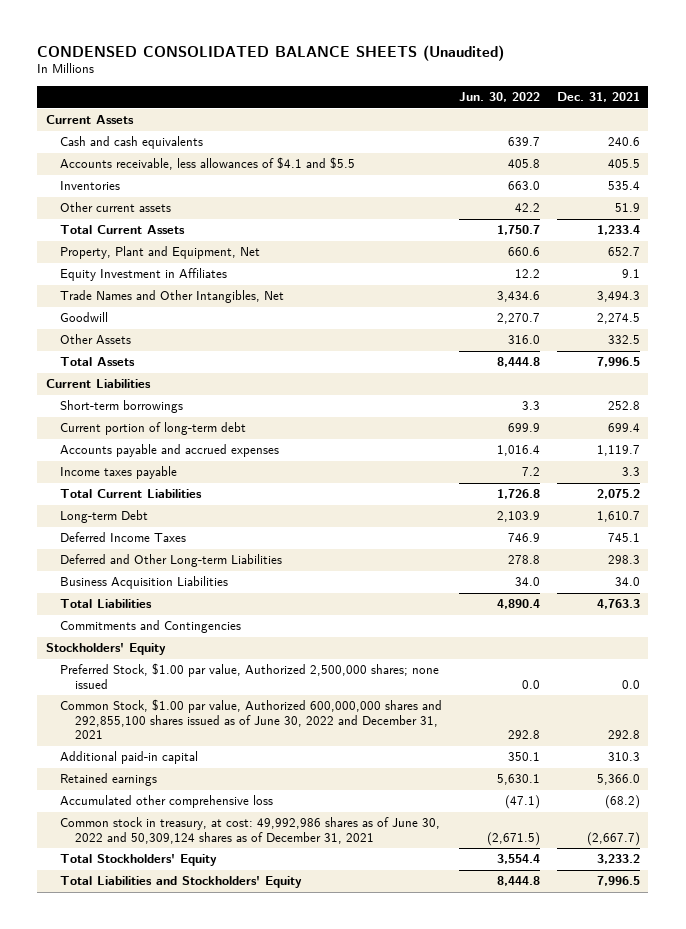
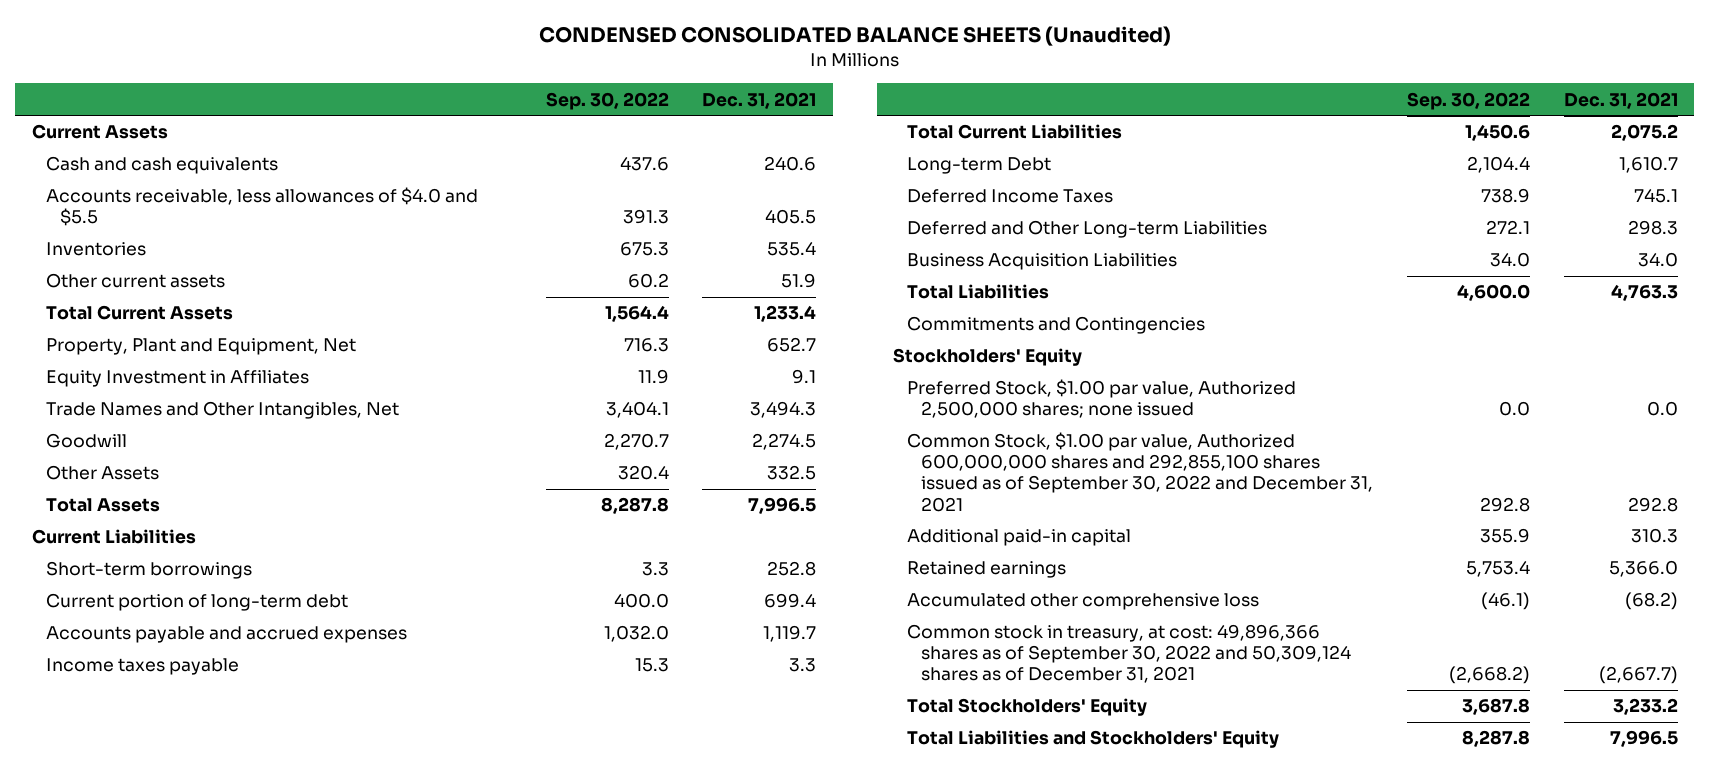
[458,92,540,103] Jun. 30, 2022 -> none
none -> [545,91,669,110] Sep. 30, 2022
[60,157,356,171] Accounts receivable, less allowances of $4.1 and $5.5 -> [45,187,478,227] Accounts receivable, less allowances of $4.0 and $5.5
[60,699,443,740] Common Stock, $1.00 par value, Authorized 600,000,000 shares and 292,855,100 shares issued as of June 30, 2022 and December 31, 2021 -> [907,432,1374,512] Common Stock, $1.00 par value, Authorized 600,000,000 shares and 292,855,100 shares issued as of September 30, 2022 and December 31, 2021
[60,817,441,844] Common stock in treasury, at cost: 49,992,986 shares as of June 30, 2022 and 50,309,124 shares as of December 31, 2021 -> [907,624,1352,684] Common stock in treasury, at cost: 49,896,366 shares as of September 30, 2022 and 50,309,124 shares as of December 31, 2021

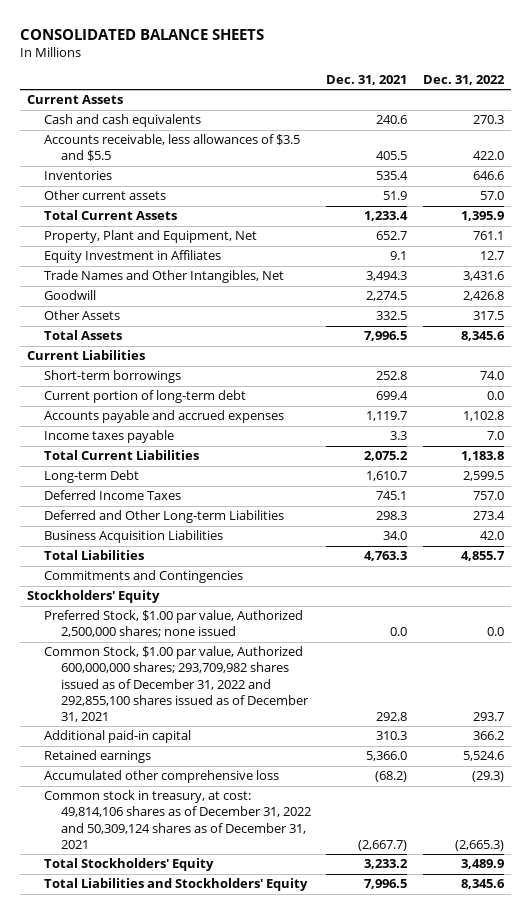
[538,26,1171,47] CONDENSED CONSOLIDATED BALANCE SHEETS (Unaudited) -> [19,28,264,40] CONSOLIDATED BALANCE SHEETS
[545,91,669,110] Sep. 30, 2022 -> none
none -> [422,75,505,86] Dec. 31, 2022
[45,187,478,227] Accounts receivable, less allowances of $4.0 and $5.5 -> [44,134,301,162] Accounts receivable, less allowances of $3.5 and $5.5
[907,432,1374,512] Common Stock, $1.00 par value, Authorized 600,000,000 shares and 292,855,100 shares issued as of September 30, 2022 and December 31, 2021 -> [44,646,310,722] Common Stock, $1.00 par value, Authorized 600,000,000 shares; 293,709,982 shares issued as of December 31, 2022 and 292,855,100 shares issued as of December 31, 2021
[907,624,1352,684] Common stock in treasury, at cost: 49,896,366 shares as of September 30, 2022 and 50,309,124 shares as of December 31, 2021 -> [44,790,312,849] Common stock in treasury, at cost: 49,814,106 shares as of December 31, 2022 and 50,309,124 shares as of December 31, 2021

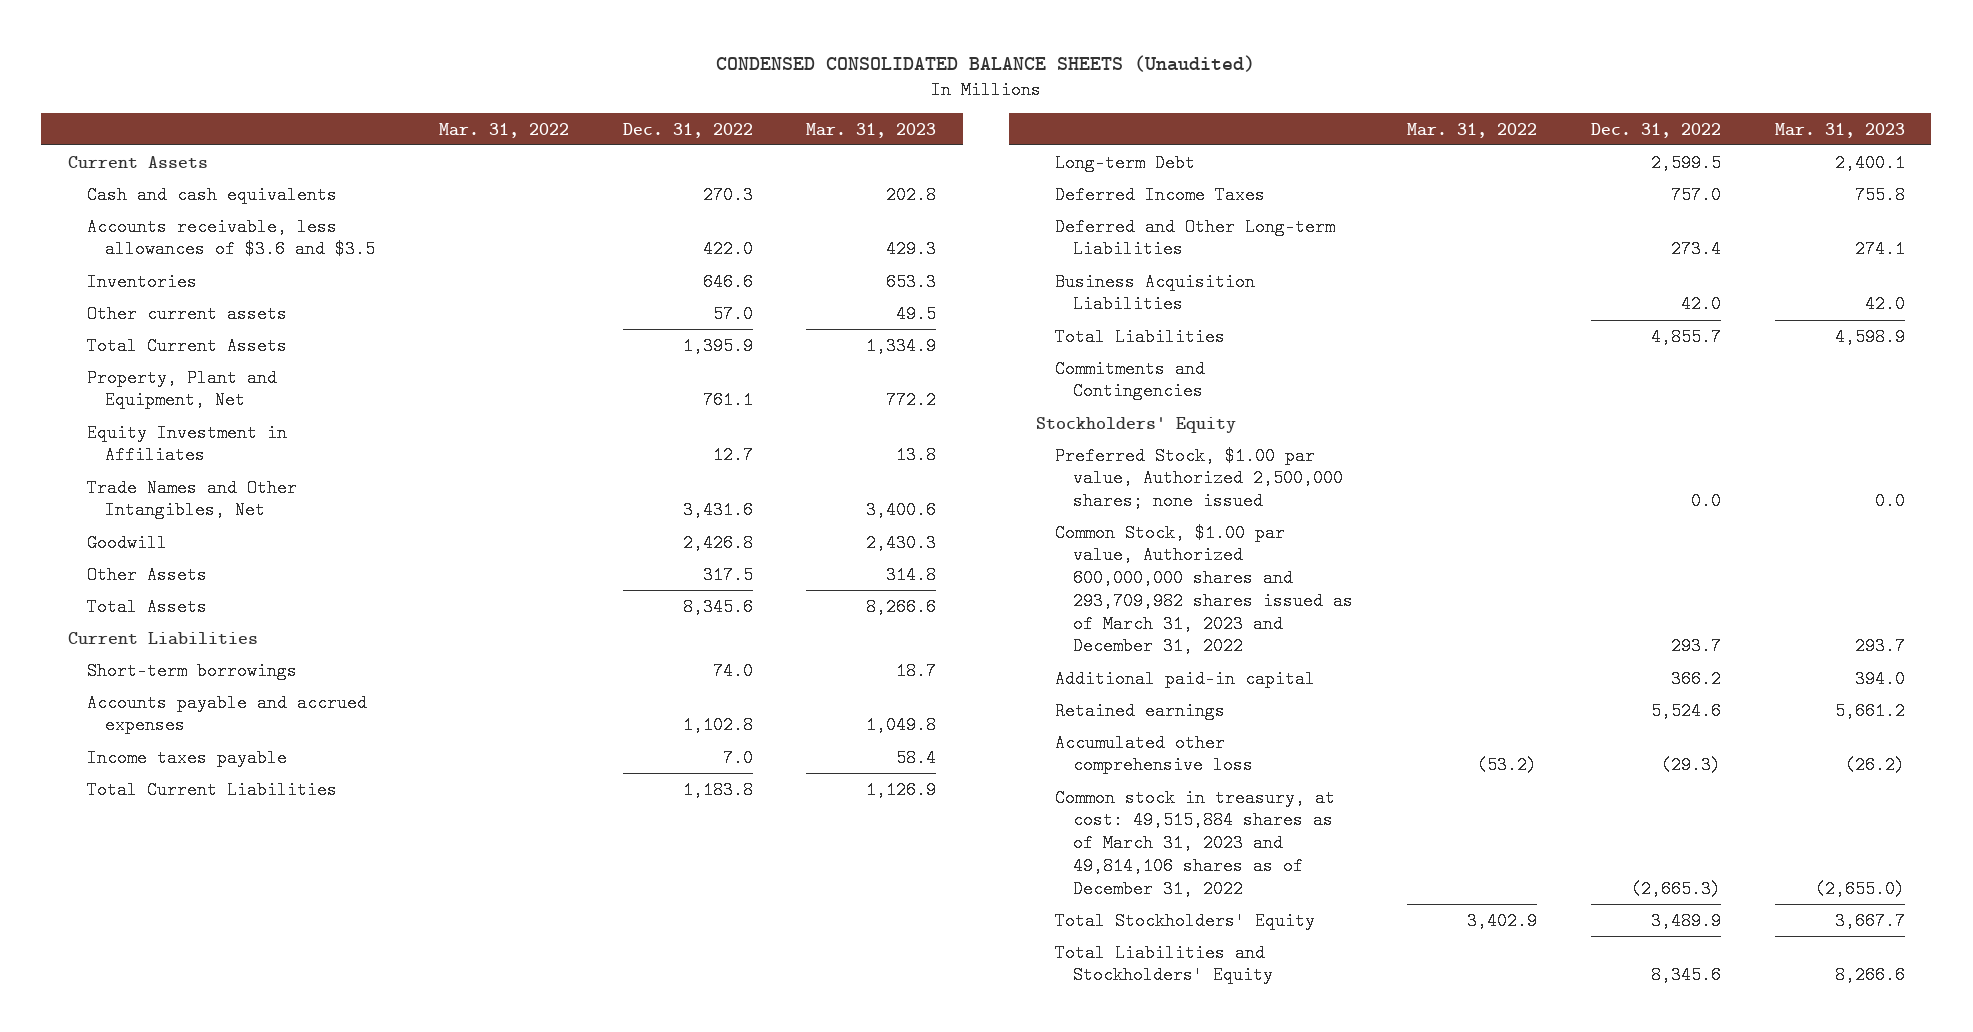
[19,28,264,40] CONSOLIDATED BALANCE SHEETS -> [716,54,1256,72] CONDENSED CONSOLIDATED BALANCE SHEETS (Unaudited)
[326,75,408,86] Dec. 31, 2021 -> none
none -> [438,122,569,138] Mar. 31, 2022
none -> [806,122,937,138] Mar. 31, 2023
[44,134,301,162] Accounts receivable, less allowances of $3.5 and $5.5 -> [86,217,376,259] Accounts receivable, less allowances of $3.6 and $3.5
[44,390,247,404] Current portion of long-term debt -> none
[44,646,310,722] Common Stock, $1.00 par value, Authorized 600,000,000 shares; 293,709,982 shares issued as of December 31, 2022 and 292,855,100 shares issued as of December 31, 2021 -> [1054,523,1354,656] Common Stock, $1.00 par value, Authorized 600,000,000 shares and 293,709,982 shares issued as of March 31, 2023 and December 31, 2022
[44,790,312,849] Common stock in treasury, at cost: 49,814,106 shares as of December 31, 2022 and 50,309,124 shares as of December 31, 2021 -> [1054,788,1335,898] Common stock in treasury, at cost: 49,515,884 shares as of March 31, 2023 and 49,814,106 shares as of December 31, 2022

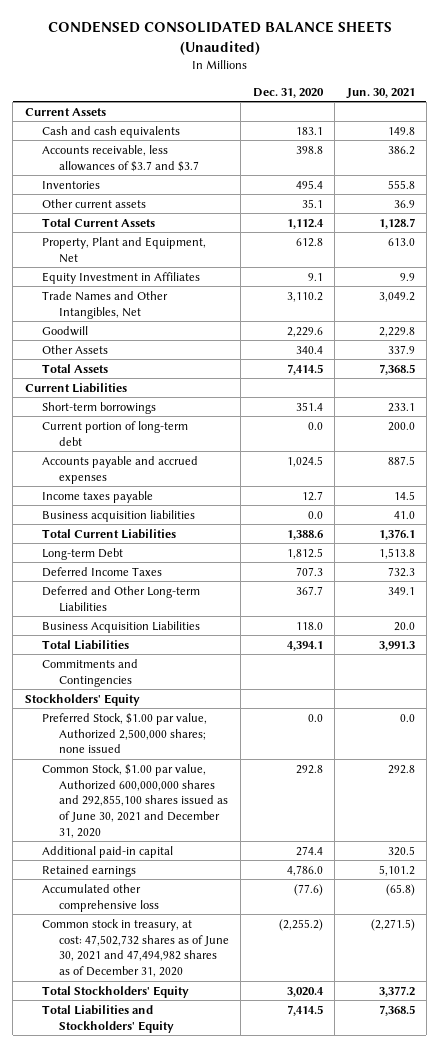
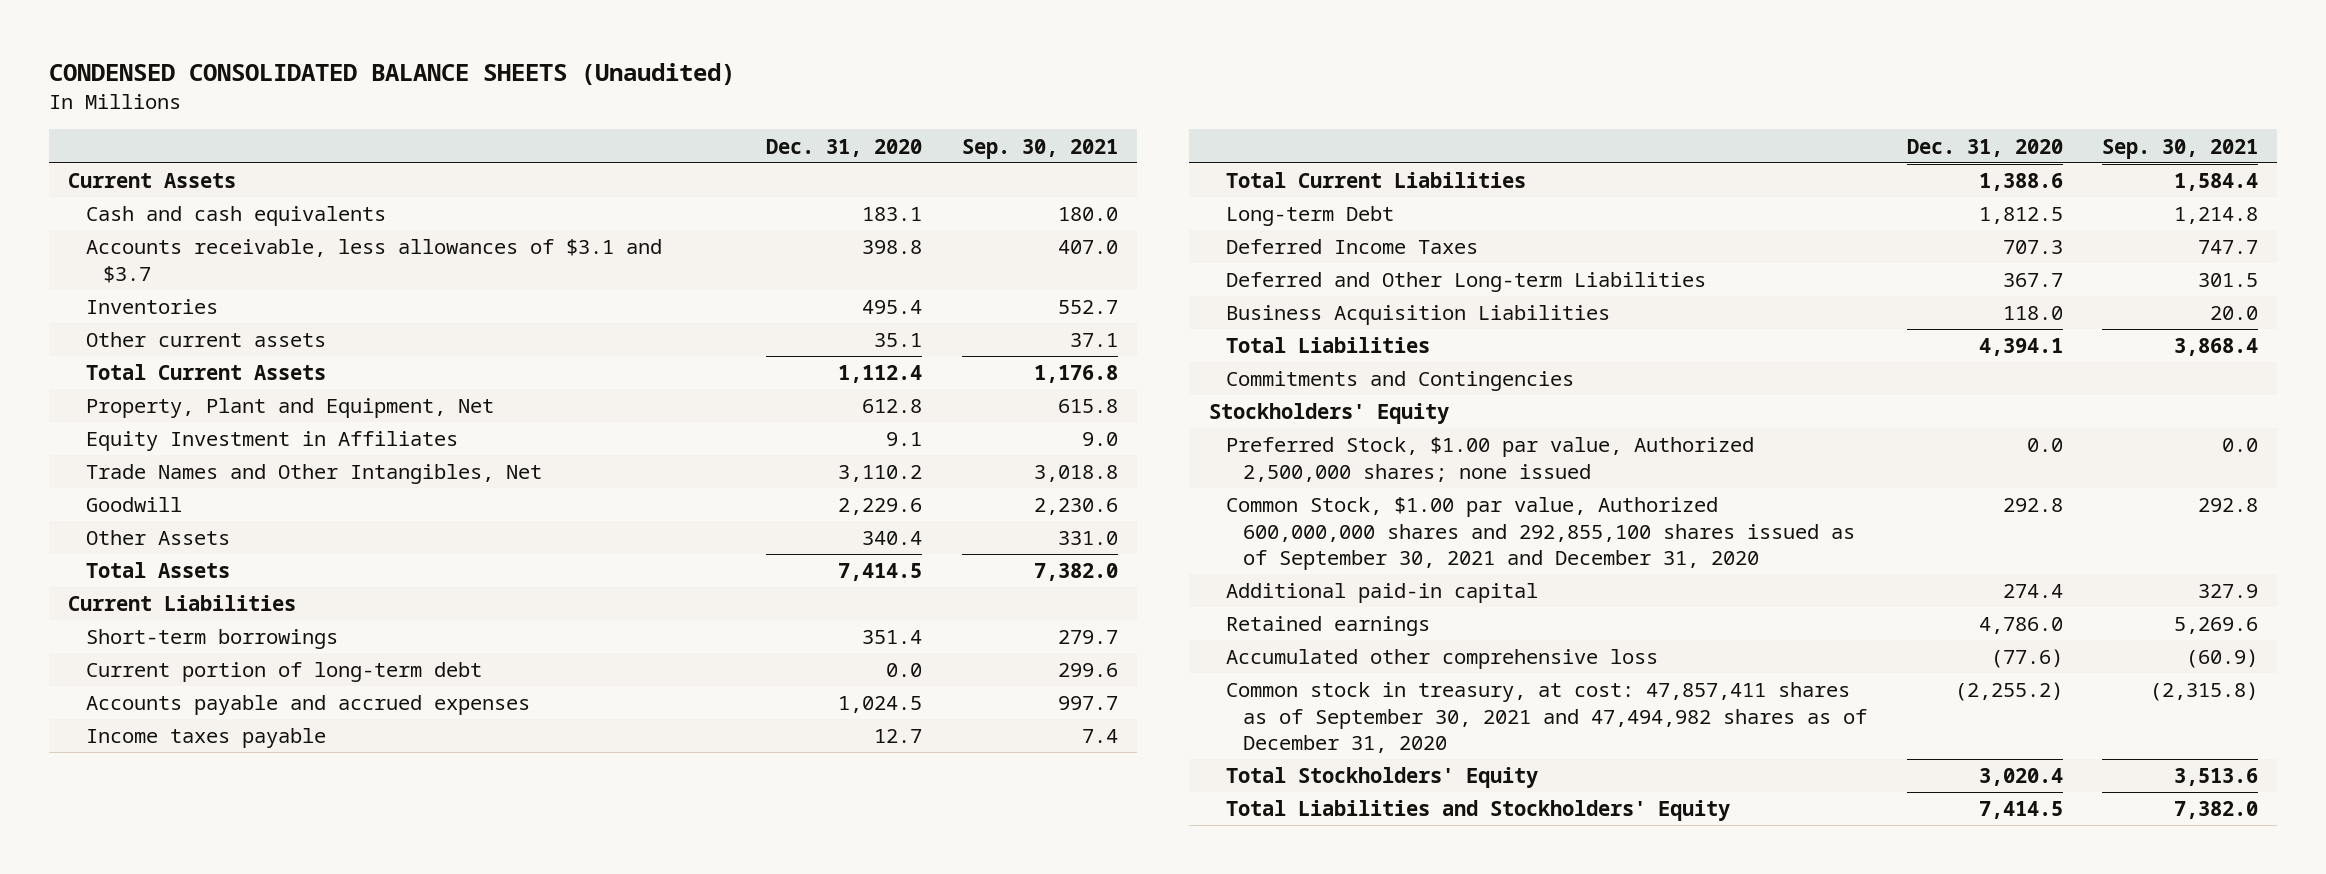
[345,87,415,99] Jun. 30, 2021 -> none
none -> [961,138,1118,159] Sep. 30, 2021
[41,144,199,172] Accounts receivable, less allowances of $3.7 and $3.7 -> [85,239,662,283] Accounts receivable, less allowances of $3.1 and $3.7
[41,509,195,522] Business acquisition liabilities -> none
[41,763,228,838] Common Stock, $1.00 par value, Authorized 600,000,000 shares and 292,855,100 shares issued as of June 30, 2021 and December 31, 2020 -> [1225,497,1856,571] Common Stock, $1.00 par value, Authorized 600,000,000 shares and 292,855,100 shares issued as of September 30, 2021 and December 31, 2020
[41,918,229,978] Common stock in treasury, at cost: 47,502,732 shares as of June 30, 2021 and 47,494,982 shares as of December 31, 2020 -> [1225,682,1868,754] Common stock in treasury, at cost: 47,857,411 shares as of September 30, 2021 and 47,494,982 shares as of December 31, 2020

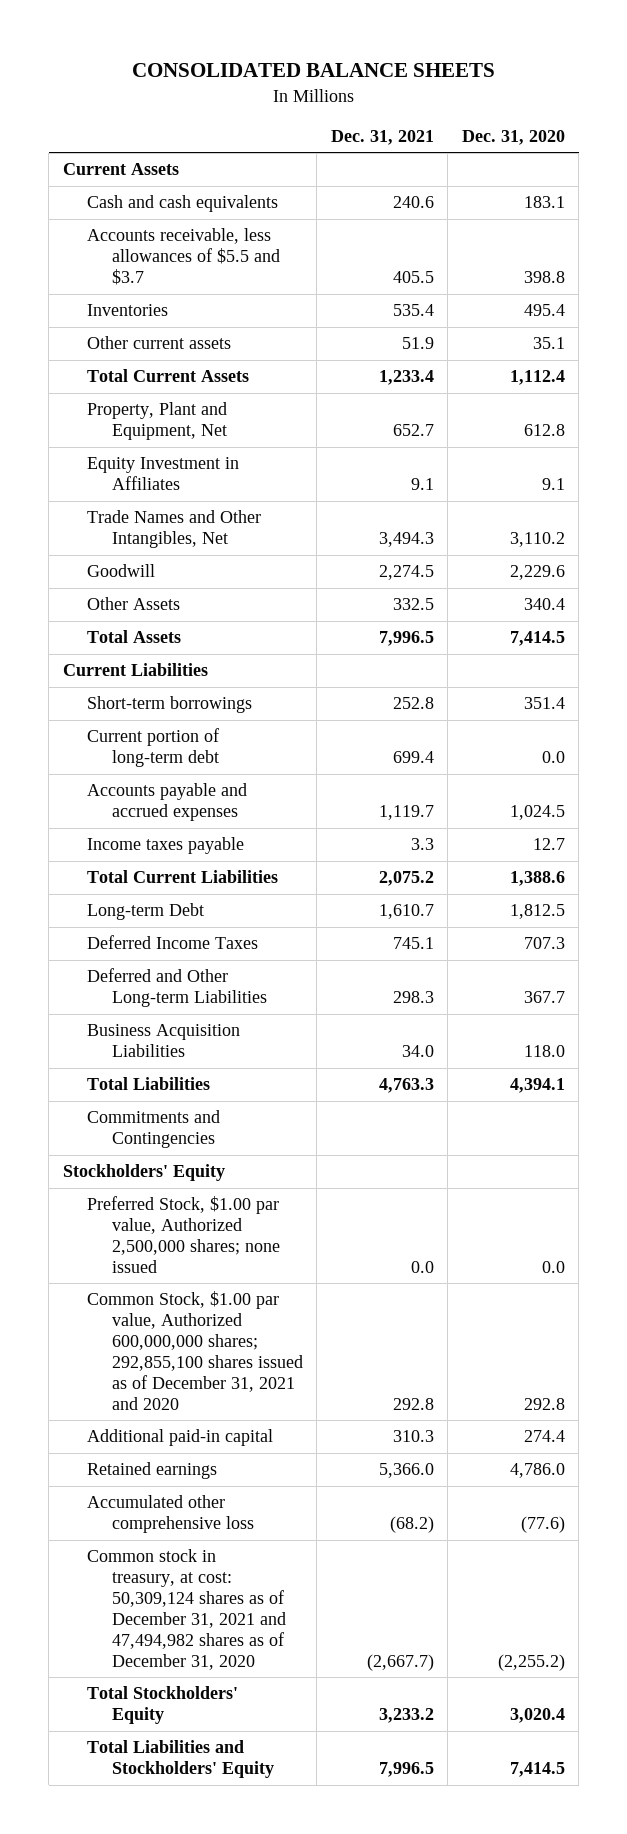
[48,62,735,85] CONDENSED CONSOLIDATED BALANCE SHEETS (Unaudited) -> [131,62,495,77] CONSOLIDATED BALANCE SHEETS
[961,138,1118,159] Sep. 30, 2021 -> none
none -> [330,129,434,145] Dec. 31, 2021
[85,239,662,283] Accounts receivable, less allowances of $3.1 and $3.7 -> [87,228,280,286] Accounts receivable, less allowances of $5.5 and $3.7
[1225,497,1856,571] Common Stock, $1.00 par value, Authorized 600,000,000 shares and 292,855,100 shares issued as of September 30, 2021 and December 31, 2020 -> [87,1291,303,1411] Common Stock, $1.00 par value, Authorized 600,000,000 shares; 292,855,100 shares issued as of December 31, 2021 and 2020
[1225,682,1868,754] Common stock in treasury, at cost: 47,857,411 shares as of September 30, 2021 and 47,494,982 shares as of December 31, 2020 -> [87,1549,286,1671] Common stock in treasury, at cost: 50,309,124 shares as of December 31, 2021 and 47,494,982 shares as of December 31, 2020

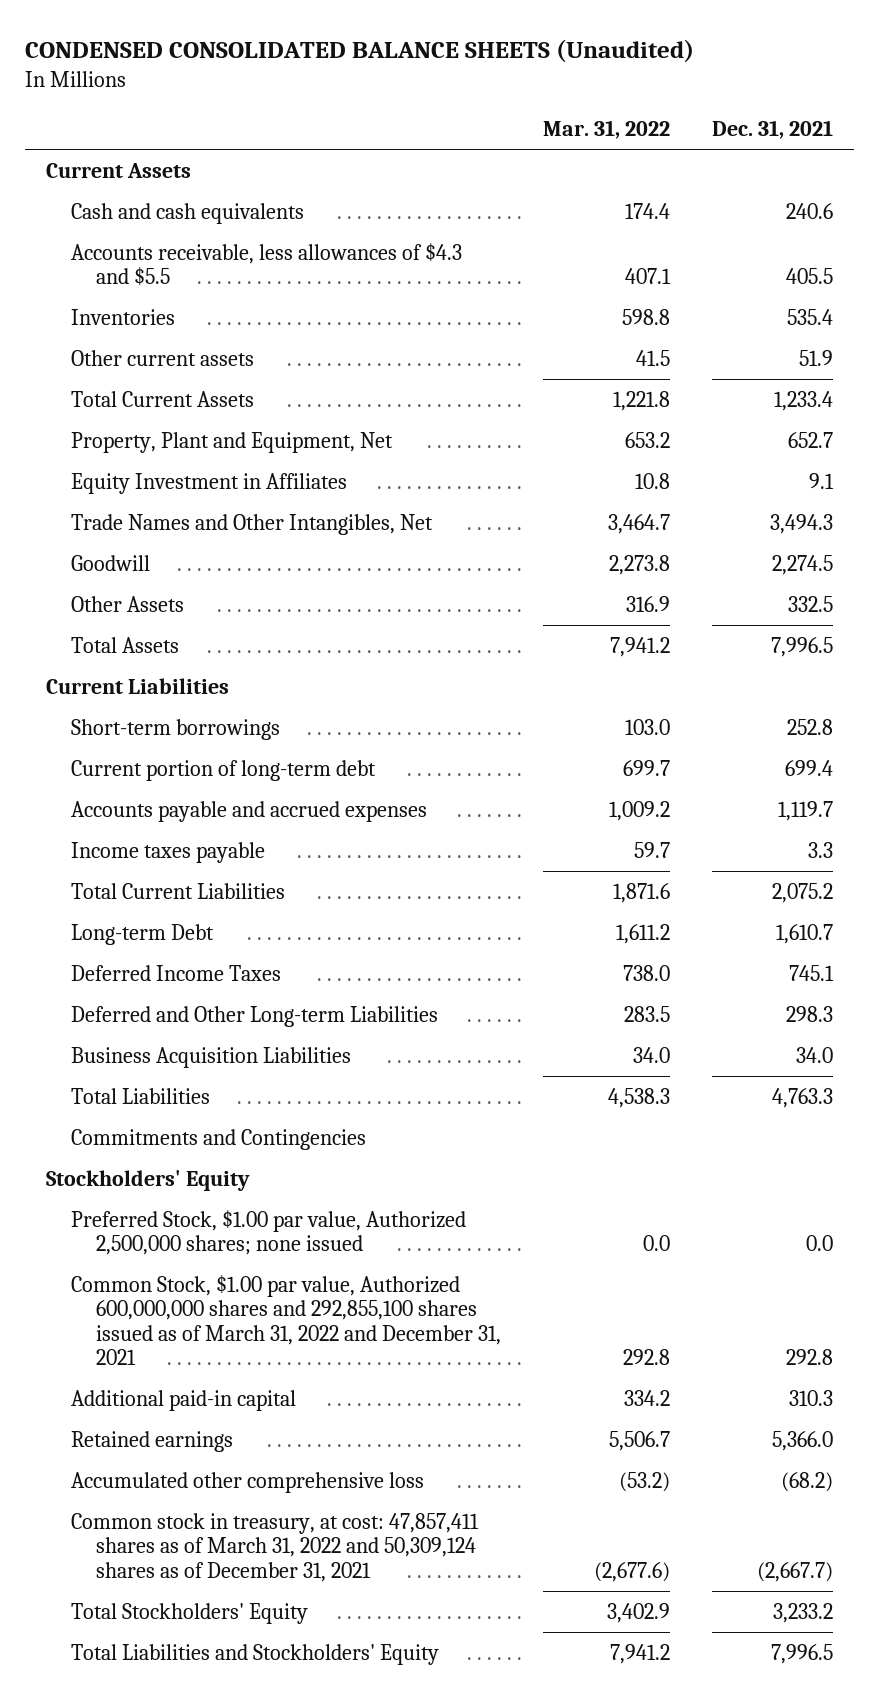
[131,62,495,77] CONSOLIDATED BALANCE SHEETS -> [25,39,695,64] CONDENSED CONSOLIDATED BALANCE SHEETS (Unaudited)
[461,129,565,145] Dec. 31, 2020 -> none
none -> [543,120,671,140] Mar. 31, 2022
[87,228,280,286] Accounts receivable, less allowances of $5.5 and $3.7 -> [71,242,463,287] Accounts receivable, less allowances of $4.3 and $5.5
[87,1291,303,1411] Common Stock, $1.00 par value, Authorized 600,000,000 shares; 292,855,100 shares issued as of December 31, 2021 and 2020 -> [71,1274,502,1366] Common Stock, $1.00 par value, Authorized 600,000,000 shares and 292,855,100 shares issued as of March 31, 2022 and December 31, 2021
[87,1549,286,1671] Common stock in treasury, at cost: 50,309,124 shares as of December 31, 2021 and 47,494,982 shares as of December 31, 2020 -> [71,1512,480,1582] Common stock in treasury, at cost: 47,857,411 shares as of March 31, 2022 and 50,309,124 shares as of December 31, 2021

